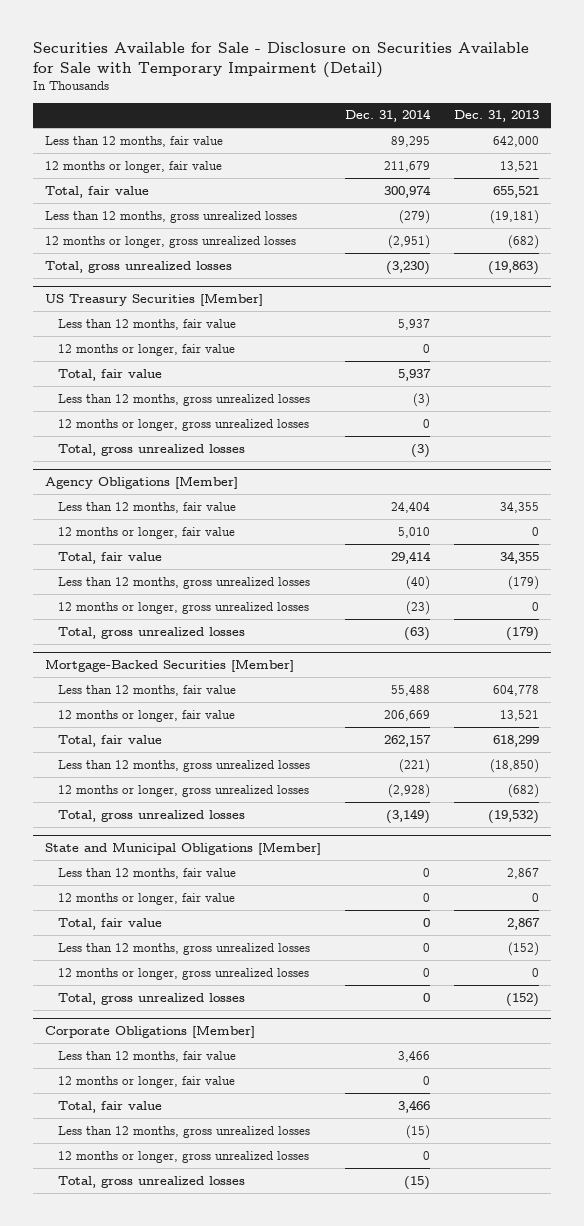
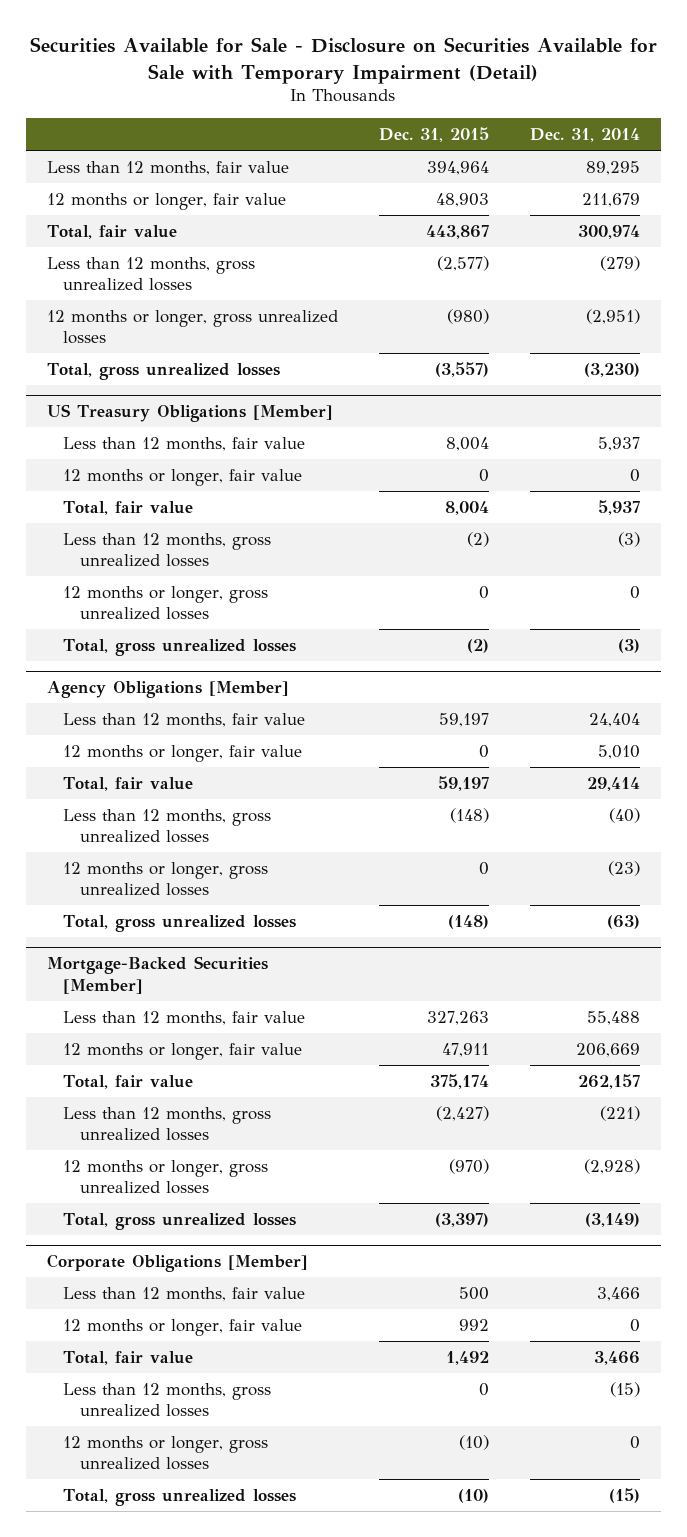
[453,110,539,123] Dec. 31, 2013 -> none
none -> [378,127,489,143] Dec. 31, 2015
[45,292,264,306] US Treasury Securities [Member] -> [46,404,333,423] US Treasury Obligations [Member]
[45,841,322,855] State and Municipal Obligations [Member] -> none
[57,867,236,879] Less than 12 months, fair value -> none
[57,892,235,905] 12 months or longer, fair value -> none
[57,917,162,930] Total, fair value -> none
[57,942,310,955] Less than 12 months, gross unrealized losses -> none
[57,967,309,980] 12 months or longer, gross unrealized losses -> none
[57,992,245,1005] Total, gross unrealized losses -> none

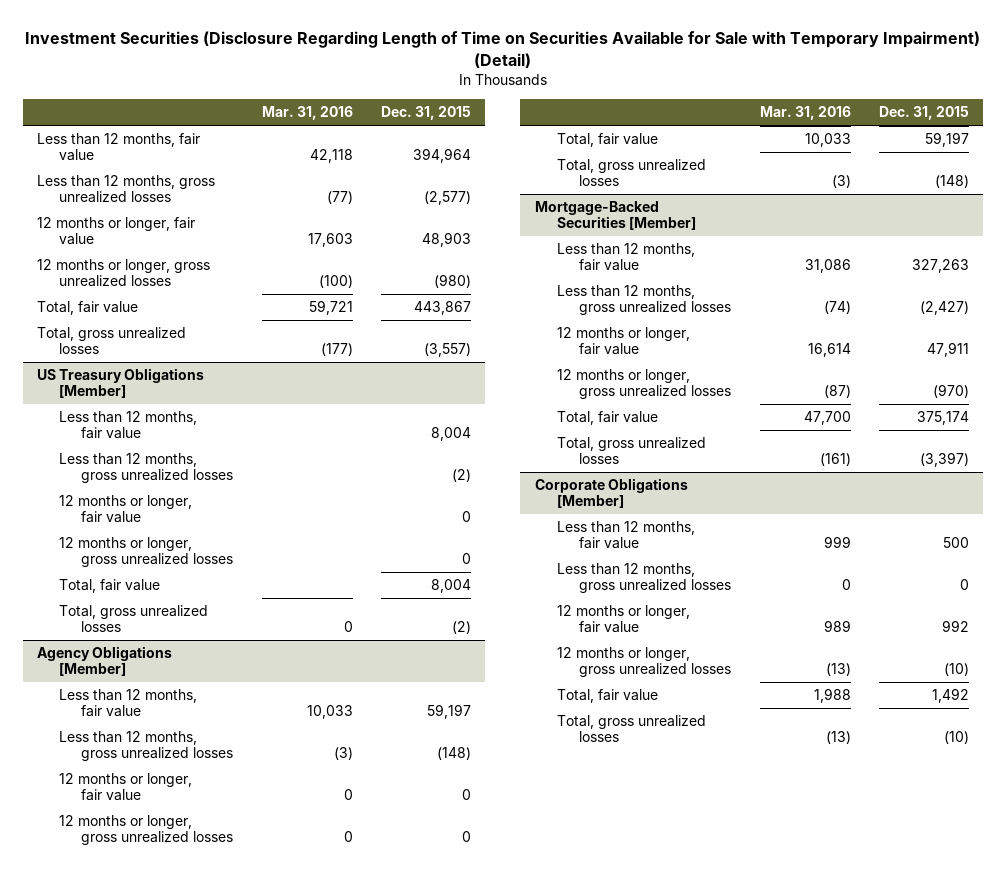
[30,37,658,84] Securities Available for Sale - Disclosure on Securities Available for Sale with Temporary Impairment (Detail) -> [24,31,980,69] Investment Securities (Disclosure Regarding Length of Time on Securities Available for Sale with Temporary Impairment) (Detail)
[530,128,641,143] Dec. 31, 2014 -> none
none -> [261,106,353,121] Mar. 31, 2016
[46,192,286,210] 12 months or longer, fair value -> [36,217,195,246] 12 months or longer, fair value
[46,224,177,239] Total, fair value -> [36,301,138,316] Total, fair value
[63,468,303,486] 12 months or longer, fair value -> [58,495,192,524] 12 months or longer, fair value
[63,500,194,515] Total, fair value -> [58,579,160,594] Total, fair value
[63,744,303,762] 12 months or longer, fair value -> [58,773,192,802] 12 months or longer, fair value
[63,776,194,791] Total, fair value -> [556,133,658,148] Total, fair value
[63,1042,303,1060] 12 months or longer, fair value -> [556,327,690,356] 12 months or longer, fair value
[63,1074,194,1089] Total, fair value -> [556,411,658,426] Total, fair value
[63,1318,303,1336] 12 months or longer, fair value -> [556,605,690,634] 12 months or longer, fair value
[63,1350,194,1365] Total, fair value -> [556,689,658,704] Total, fair value

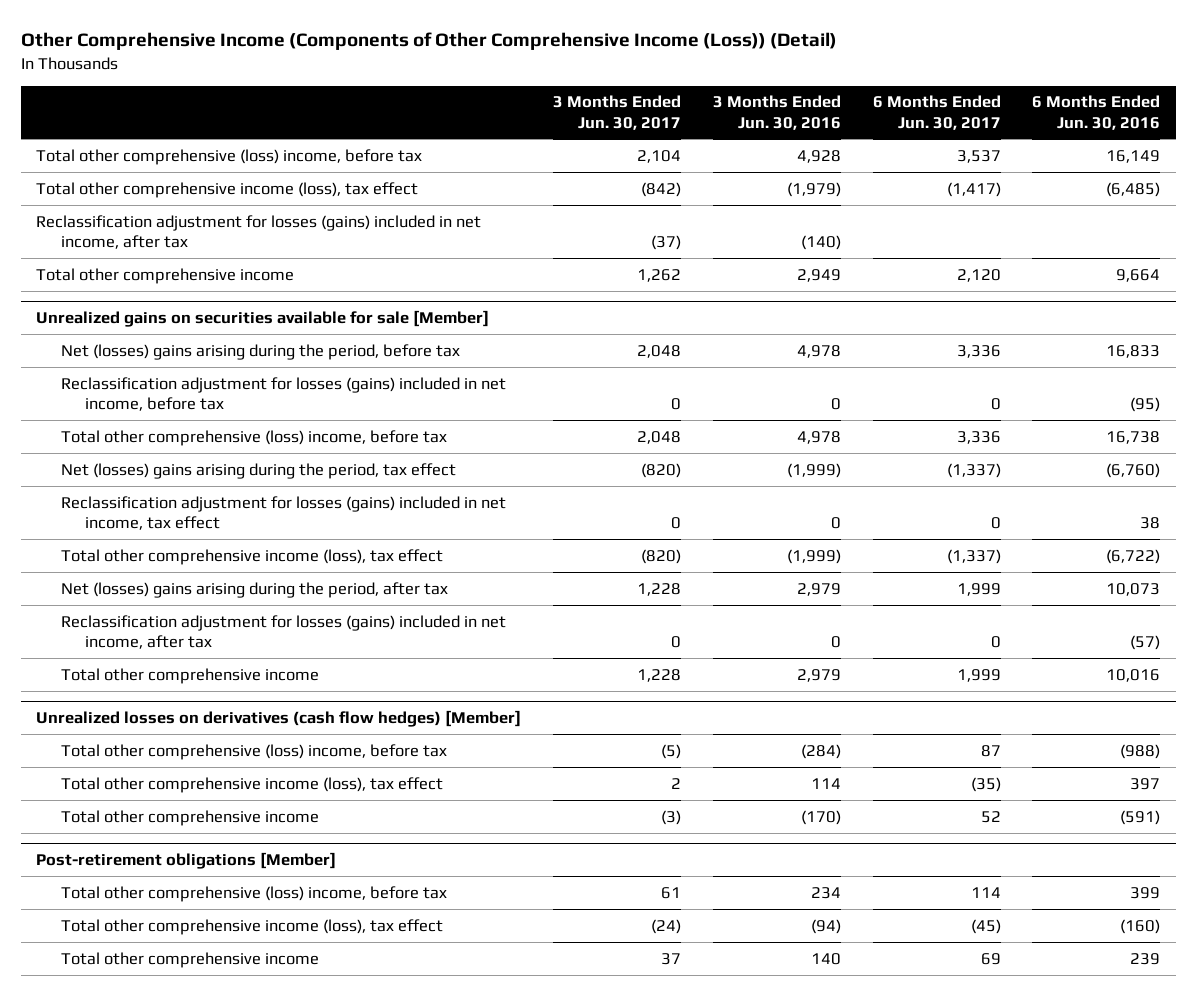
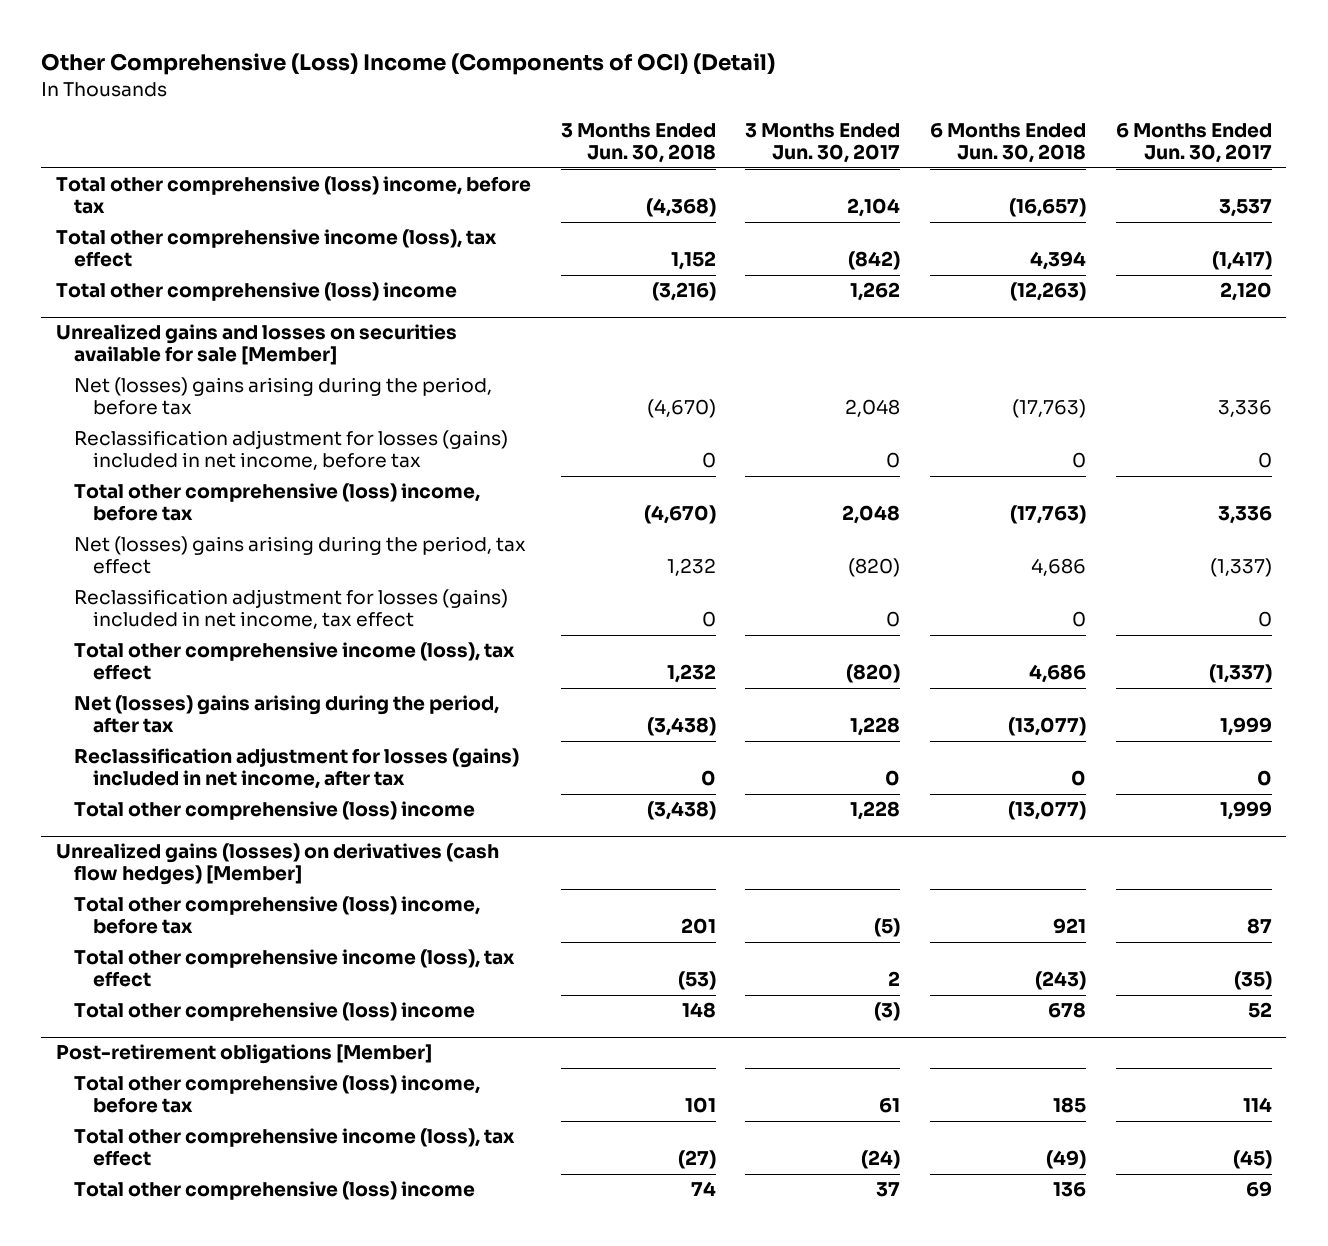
[20,32,837,51] Other Comprehensive Income (Components of Other Comprehensive Income (Loss)) (Detail) -> [41,53,776,76] Other Comprehensive (Loss) Income (Components of OCI) (Detail)
[712,95,841,130] 3 Months Ended Jun. 30, 2016 -> none
[1032,95,1161,130] 6 Months Ended Jun. 30, 2016 -> none
none -> [560,122,716,164] 3 Months Ended Jun. 30, 2018
none -> [929,122,1086,164] 6 Months Ended Jun. 30, 2018
[36,214,482,249] Reclassification adjustment for losses (gains) included in net income, after tax -> none
[36,267,295,284] Total other comprehensive income -> [56,282,458,302] Total other comprehensive (loss) income
[36,309,490,327] Unrealized gains on securities available for sale [Member] -> [56,324,458,366] Unrealized gains and losses on securities available for sale [Member]
[60,667,319,684] Total other comprehensive income -> [74,801,476,821] Total other comprehensive (loss) income
[36,709,522,727] Unrealized losses on derivatives (cash flow hedges) [Member] -> [56,843,500,886] Unrealized gains (losses) on derivatives (cash flow hedges) [Member]
[60,809,319,826] Total other comprehensive income -> [74,1002,476,1022] Total other comprehensive (loss) income
[60,951,319,968] Total other comprehensive income -> [74,1181,476,1201] Total other comprehensive (loss) income

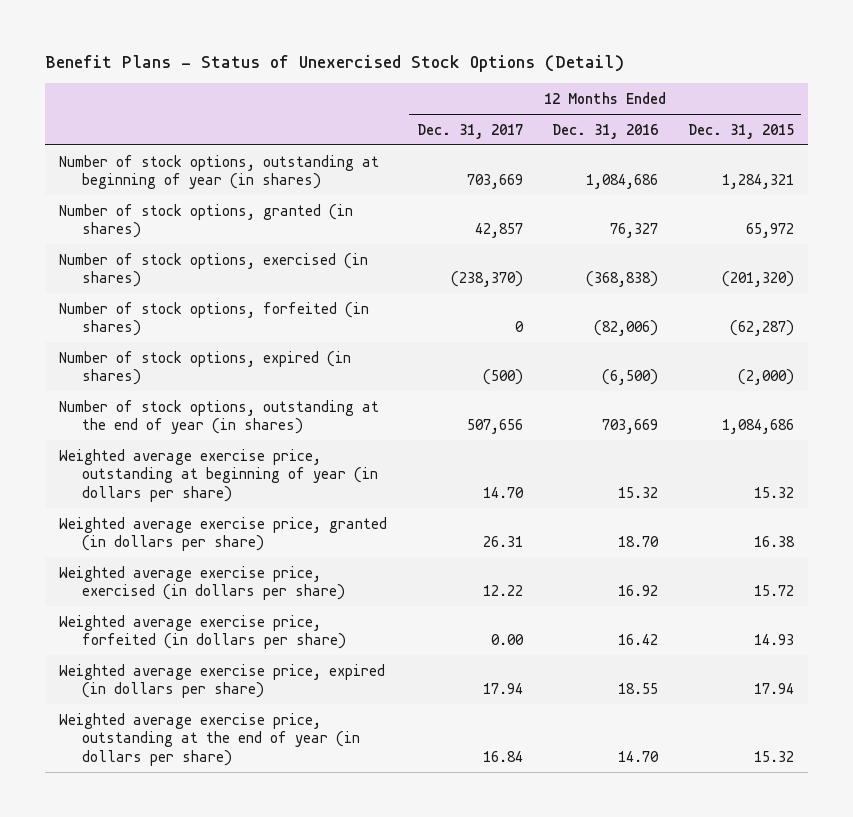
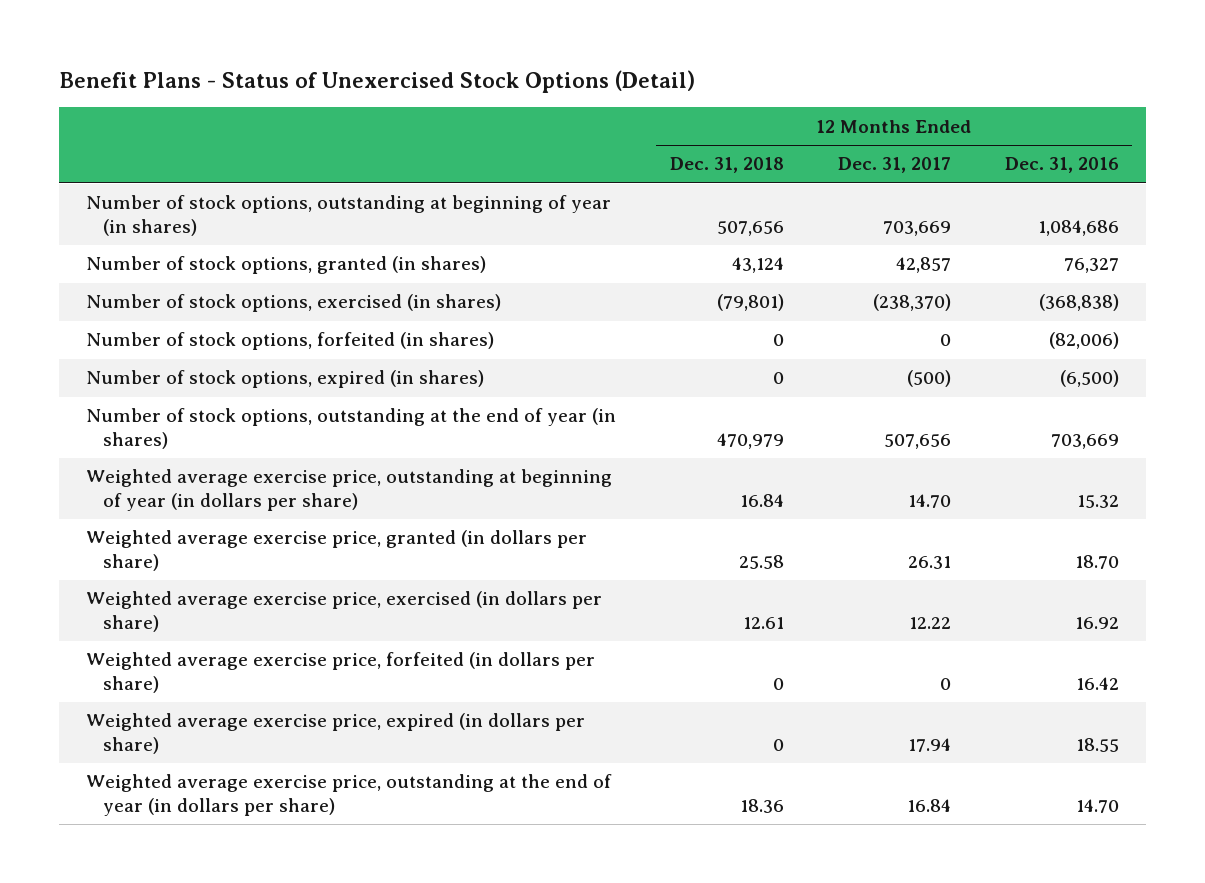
[687,123,794,139] Dec. 31, 2015 -> none
none -> [669,157,784,174] Dec. 31, 2018
[490,634,524,646] 0.00 -> [939,677,951,690] 0

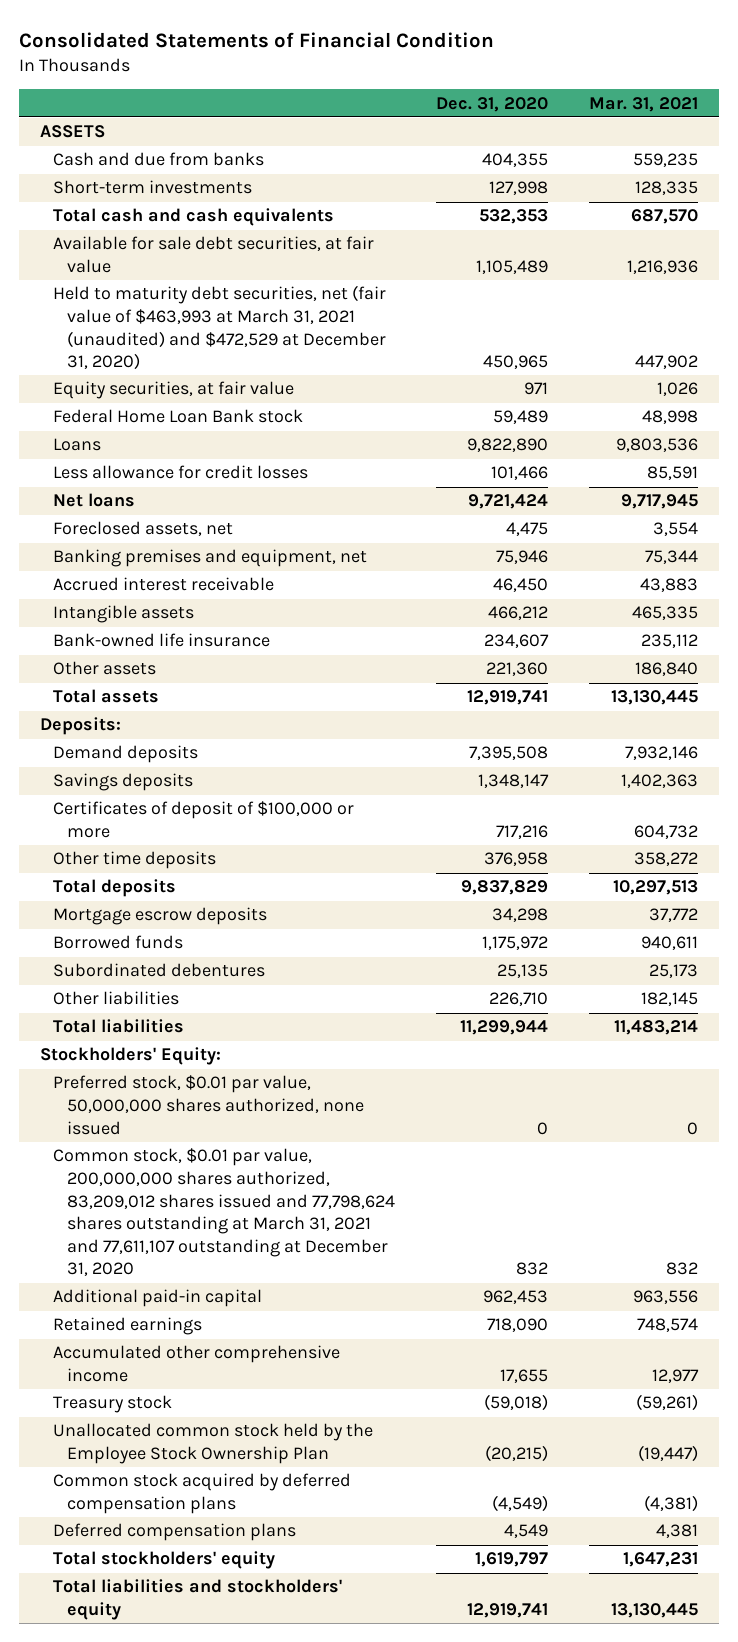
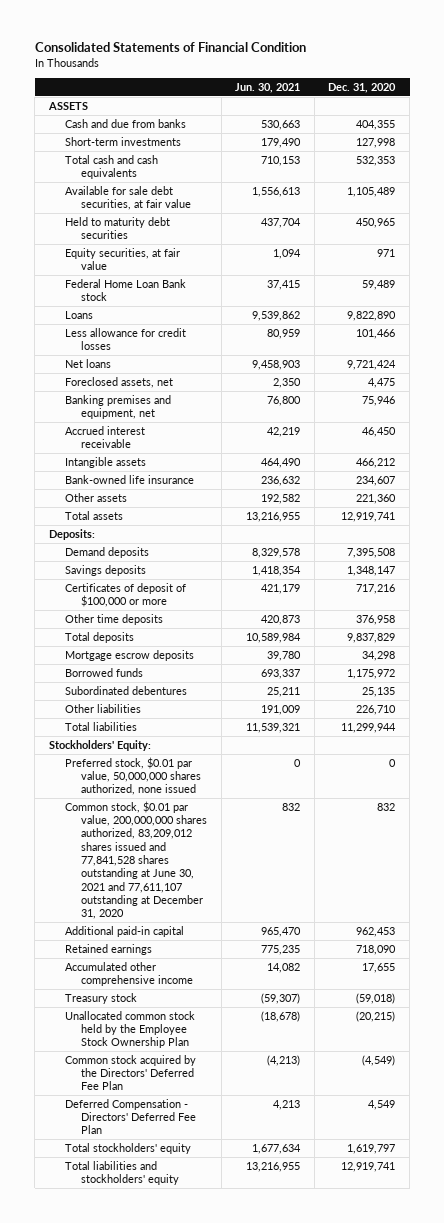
[589,96,699,112] Mar. 31, 2021 -> none
none -> [235,82,301,93] Jun. 30, 2021
[53,285,387,371] Held to maturity debt securities, net (fair value of $463,993 at March 31, 2021 (unaudited) and $472,529 at December 31, 2020) -> [64,216,170,240] Held to maturity debt securities
[53,1148,395,1277] Common stock, $0.01 par value, 200,000,000 shares authorized, 83,209,012 shares issued and 77,798,624 shares outstanding at March 31, 2021 and 77,611,107 outstanding at December 31, 2020 -> [64,800,208,920] Common stock, $0.01 par value, 200,000,000 shares authorized, 83,209,012 shares issued and 77,841,528 shares outstanding at June 30, 2021 and 77,611,107 outstanding at December 31, 2020
[53,1473,352,1515] Common stock acquired by deferred compensation plans -> [64,1054,196,1091] Common stock acquired by the Directors' Deferred Fee Plan
[53,1523,297,1542] Deferred compensation plans -> [64,1098,197,1135] Deferred Compensation - Directors' Deferred Fee Plan

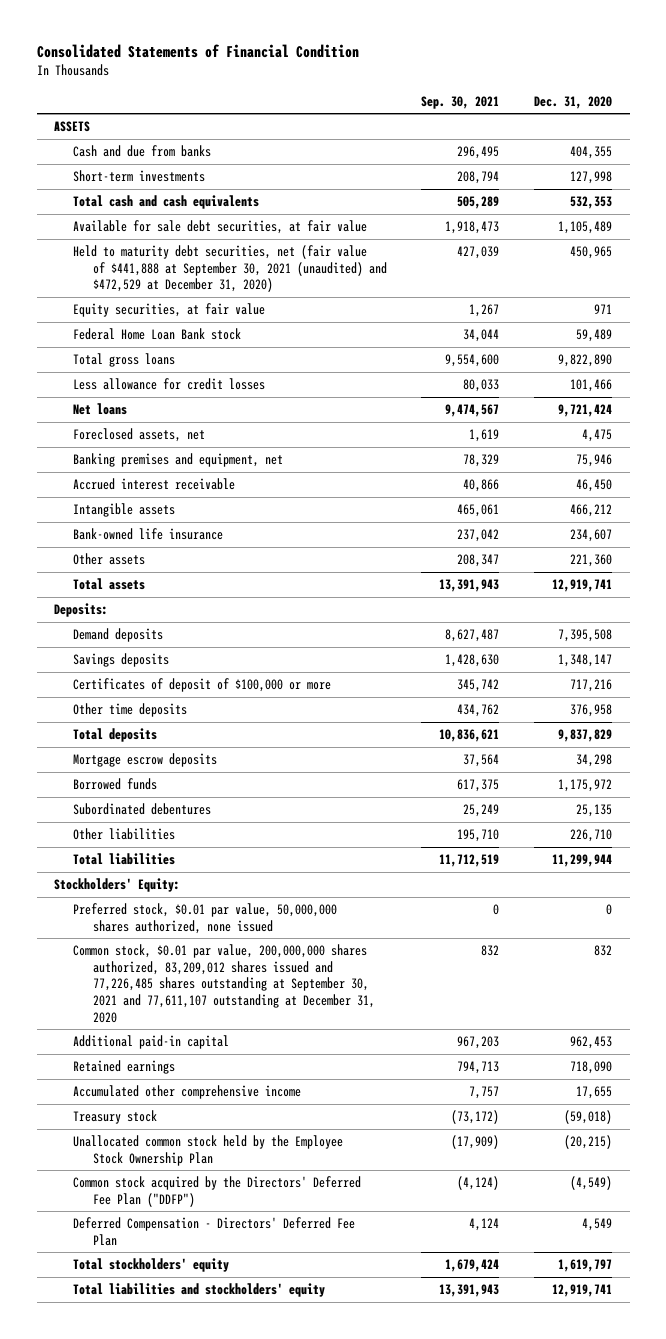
[235,82,301,93] Jun. 30, 2021 -> none
none -> [421,95,500,109] Sep. 30, 2021
[64,216,170,240] Held to maturity debt securities -> [73,245,387,293] Held to maturity debt securities, net (fair value of $441,888 at September 30, 2021 (unaudited) and $472,529 at December 31, 2020)
[64,310,93,319] Loans -> [73,353,176,368] Total gross loans
[64,800,208,920] Common stock, $0.01 par value, 200,000,000 shares authorized, 83,209,012 shares issued and 77,841,528 shares outstanding at June 30, 2021 and 77,611,107 outstanding at December 31, 2020 -> [73,944,375,1023] Common stock, $0.01 par value, 200,000,000 shares authorized, 83,209,012 shares issued and 77,226,485 shares outstanding at September 30, 2021 and 77,611,107 outstanding at December 31, 2020
[64,1054,196,1091] Common stock acquired by the Directors' Deferred Fee Plan -> [73,1176,362,1207] Common stock acquired by the Directors' Deferred Fee Plan ("DDFP")

